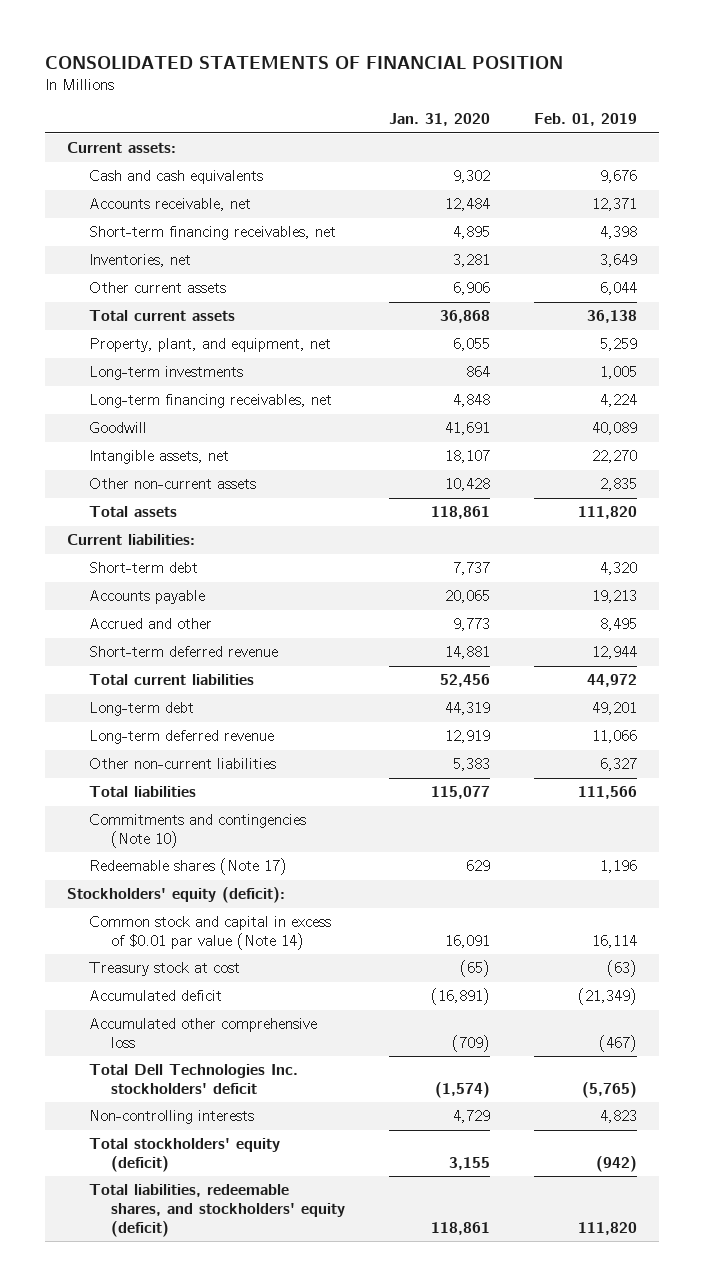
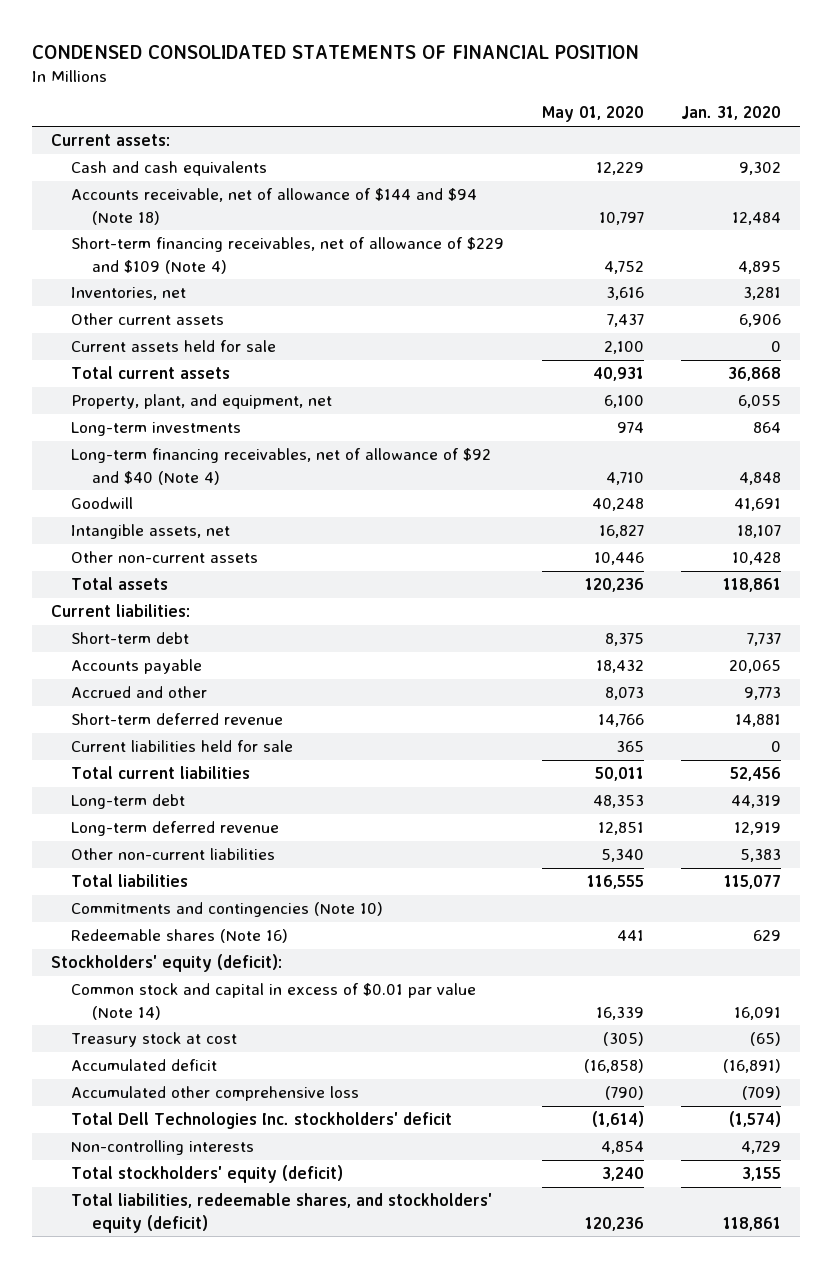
[45,56,564,70] CONSOLIDATED STATEMENTS OF FINANCIAL POSITION -> [32,44,640,59] CONDENSED CONSOLIDATED STATEMENTS OF FINANCIAL POSITION
[534,113,638,127] Feb. 01, 2019 -> none
none -> [541,106,644,123] May 01, 2020
[89,198,252,212] Accounts receivable, net -> [71,188,478,225] Accounts receivable, net of allowance of $144 and $94 (Note 18)
[89,226,337,241] Short-term financing receivables, net -> [71,237,505,274] Short-term financing receivables, net of allowance of $229 and $109 (Note 4)
none -> [71,340,277,353] Current assets held for sale
[89,394,333,409] Long-term financing receivables, net -> [71,448,492,485] Long-term financing receivables, net of allowance of $92 and $40 (Note 4)
none -> [71,740,294,753] Current liabilities held for sale
[89,858,288,876] Redeemable shares (Note 17) -> [71,929,289,944] Redeemable shares (Note 16)

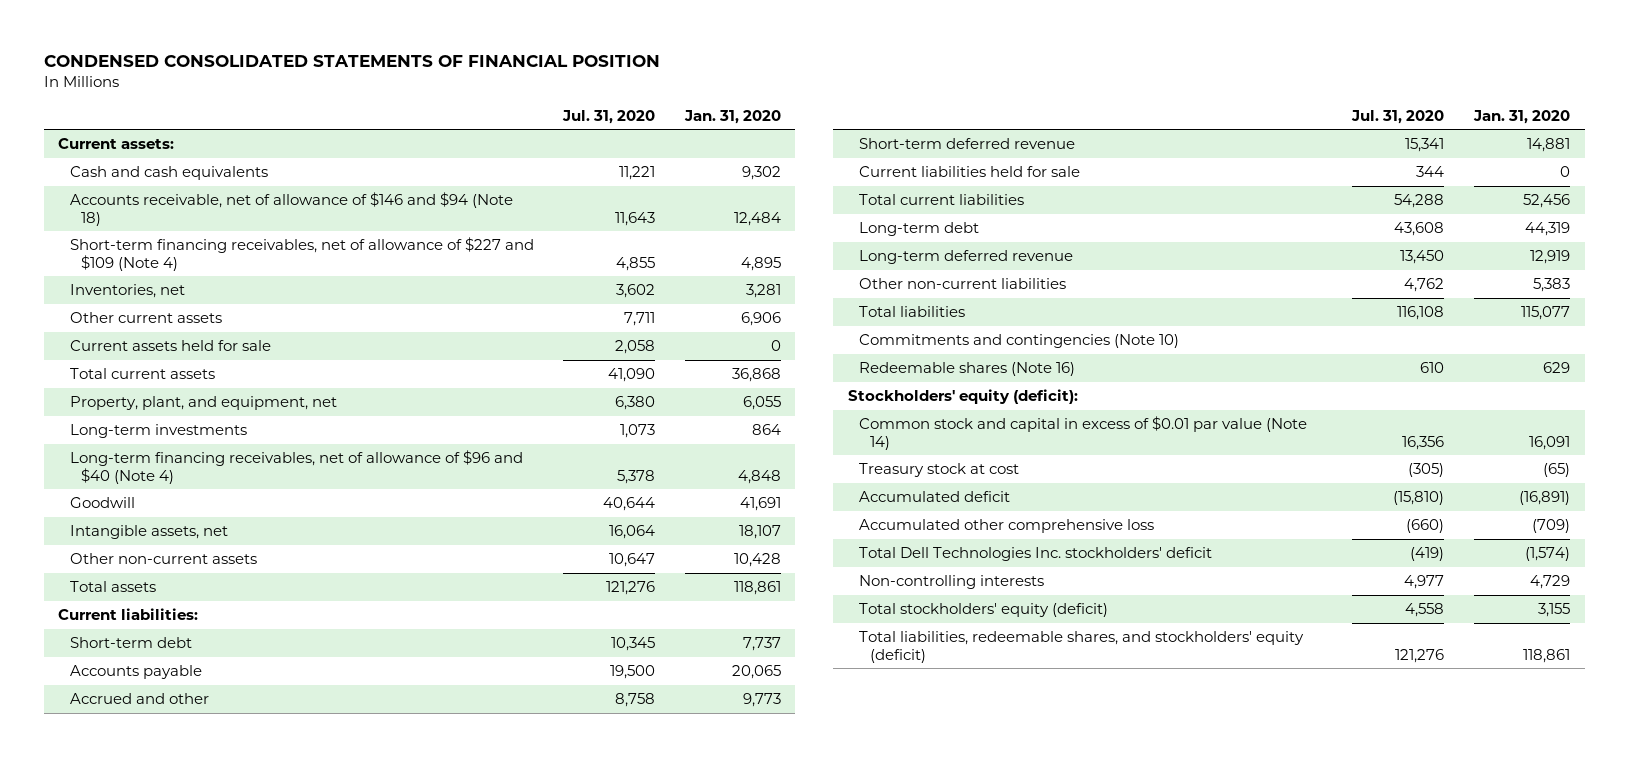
[541,106,644,123] May 01, 2020 -> none
none -> [562,109,656,124] Jul. 31, 2020
[71,188,478,225] Accounts receivable, net of allowance of $144 and $94 (Note 18) -> [69,191,513,226] Accounts receivable, net of allowance of $146 and $94 (Note 18)
[71,237,505,274] Short-term financing receivables, net of allowance of $229 and $109 (Note 4) -> [69,236,534,271] Short-term financing receivables, net of allowance of $227 and $109 (Note 4)
[71,448,492,485] Long-term financing receivables, net of allowance of $92 and $40 (Note 4) -> [69,449,523,484] Long-term financing receivables, net of allowance of $96 and $40 (Note 4)

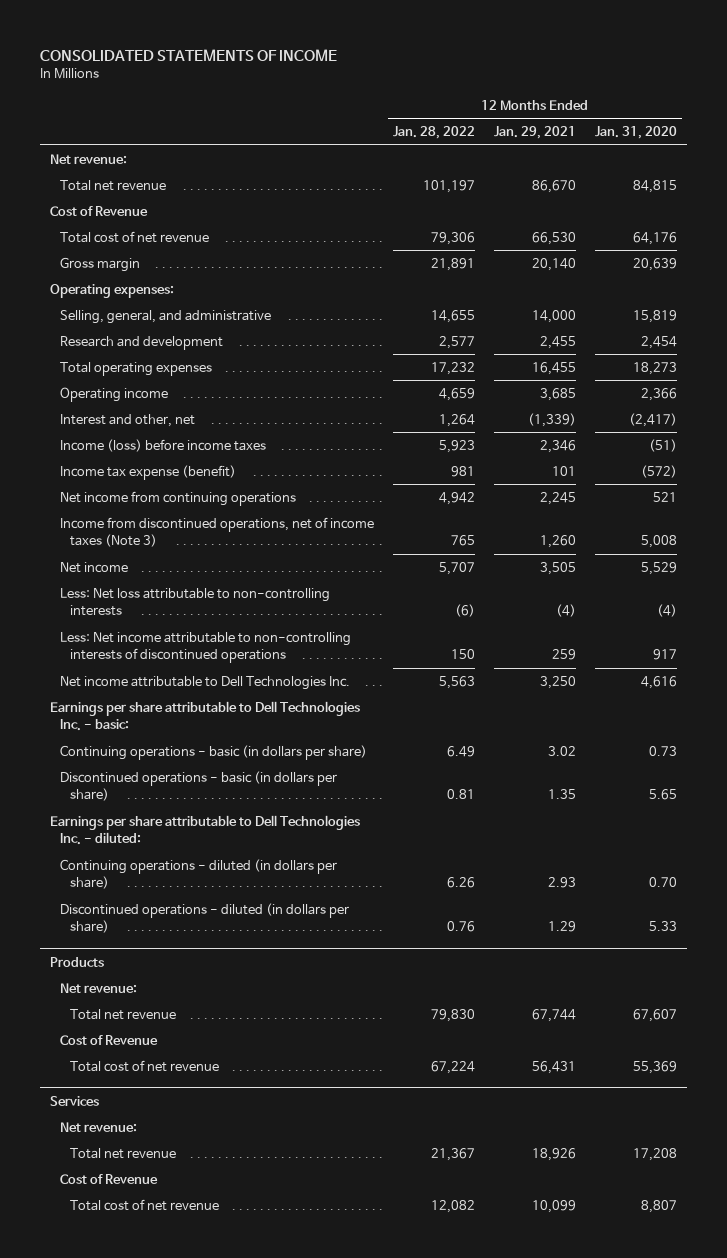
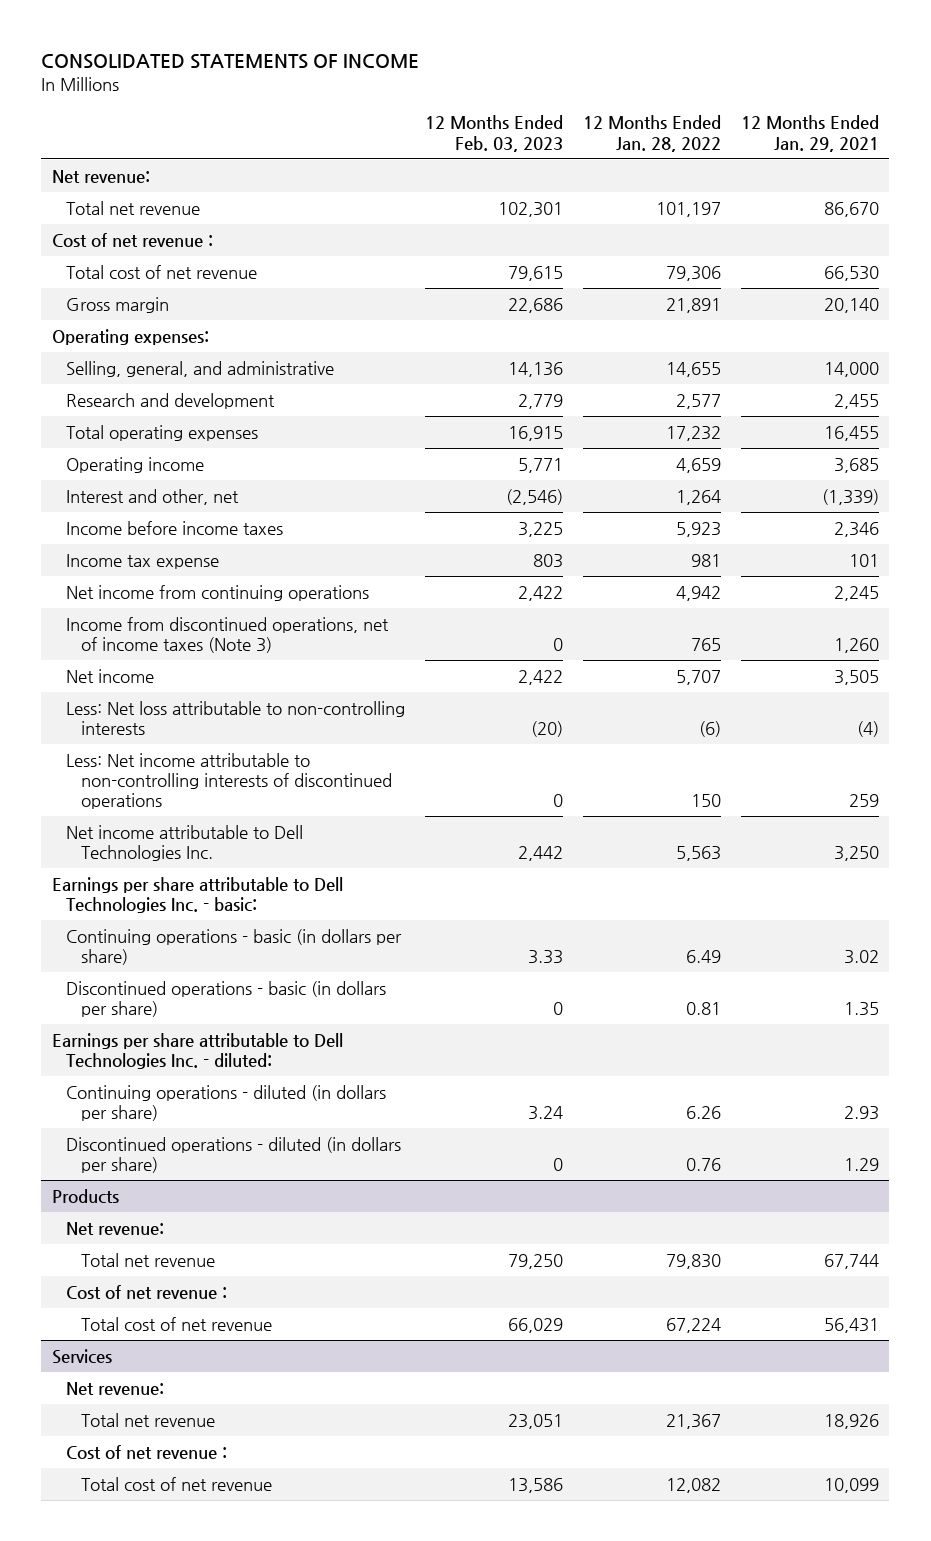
[595,126,678,140] Jan. 31, 2020 -> none
none -> [425,115,564,152] 12 Months Ended Feb. 03, 2023
[49,206,148,217] Cost of Revenue -> [51,232,213,247] Cost of net revenue :
[59,439,266,453] Income (loss) before income taxes -> [66,520,284,535] Income before income taxes
[59,465,236,481] Income tax expense (benefit) -> [66,553,220,569] Income tax expense
[59,1035,158,1046] Cost of Revenue -> [66,1284,228,1299] Cost of net revenue :
[59,1174,158,1185] Cost of Revenue -> [66,1444,228,1459] Cost of net revenue :

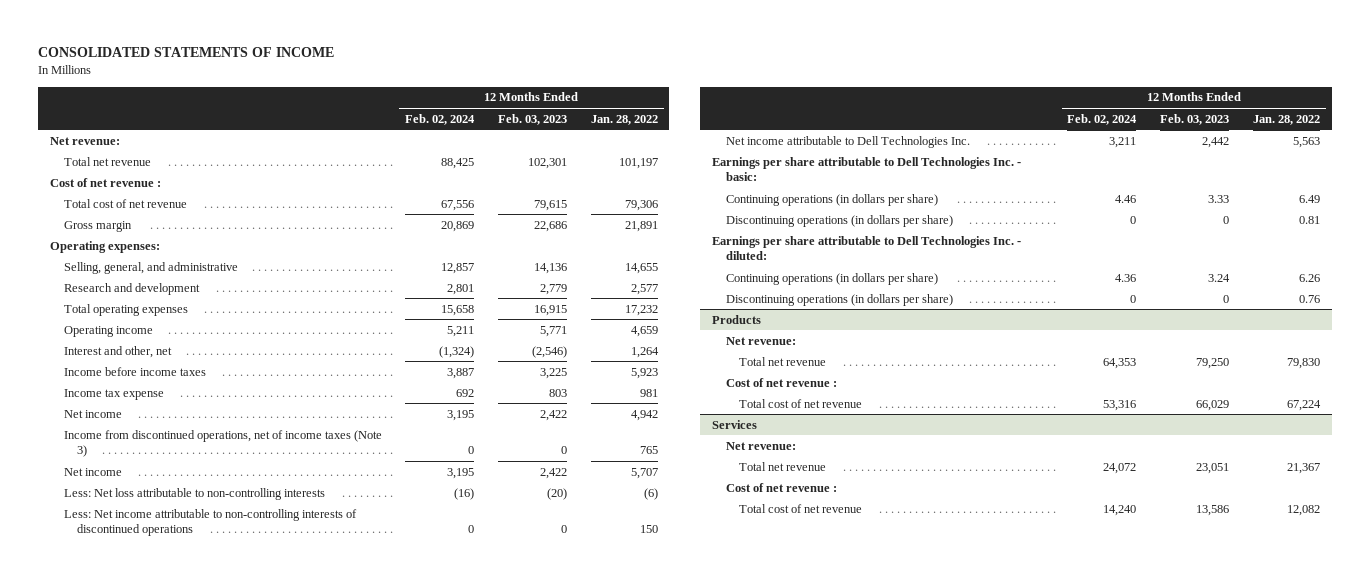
[741,115,880,152] 12 Months Ended Jan. 29, 2021 -> none
none -> [405,113,476,125] Feb. 02, 2024
[66,584,370,601] Net income from continuing operations -> [63,409,122,418] Net income
[66,928,403,965] Continuing operations - basic (in dollars per share) -> [725,193,938,206] Continuing operations (in dollars per share)
[66,980,387,1017] Discontinued operations - basic (in dollars per share) -> [725,214,953,227] Discontinuing operations (in dollars per share)
[66,1084,387,1121] Continuing operations - diluted (in dollars per share) -> [725,272,938,285] Continuing operations (in dollars per share)
[66,1136,402,1173] Discontinued operations - diluted (in dollars per share) -> [725,293,953,306] Discontinuing operations (in dollars per share)

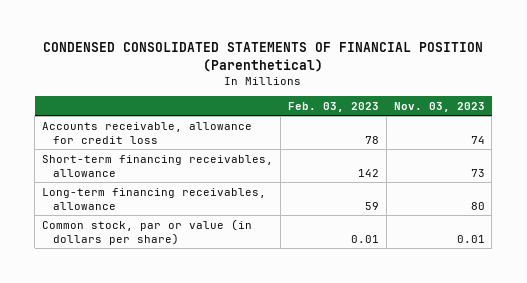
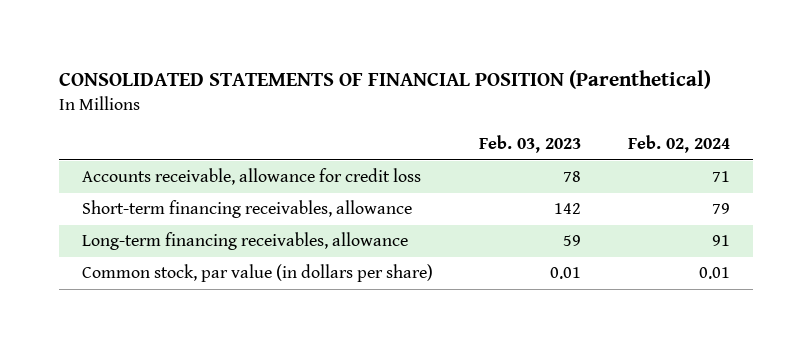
[43,42,484,72] CONDENSED CONSOLIDATED STATEMENTS OF FINANCIAL POSITION (Parenthetical) -> [58,70,711,90] CONSOLIDATED STATEMENTS OF FINANCIAL POSITION (Parenthetical)
[393,101,485,112] Nov. 03, 2023 -> none
none -> [627,135,730,154] Feb. 02, 2024
[42,218,253,245] Common stock, par or value (in dollars per share) -> [82,264,434,283] Common stock, par value (in dollars per share)

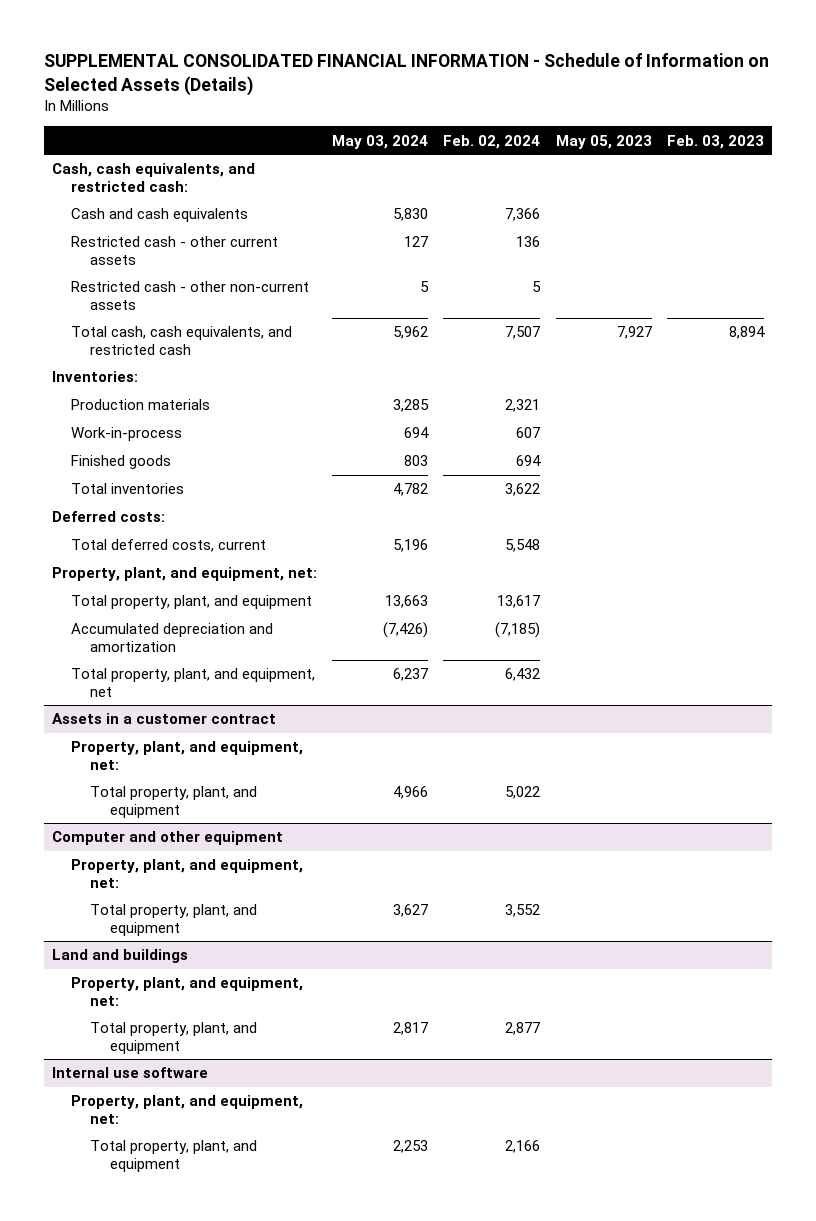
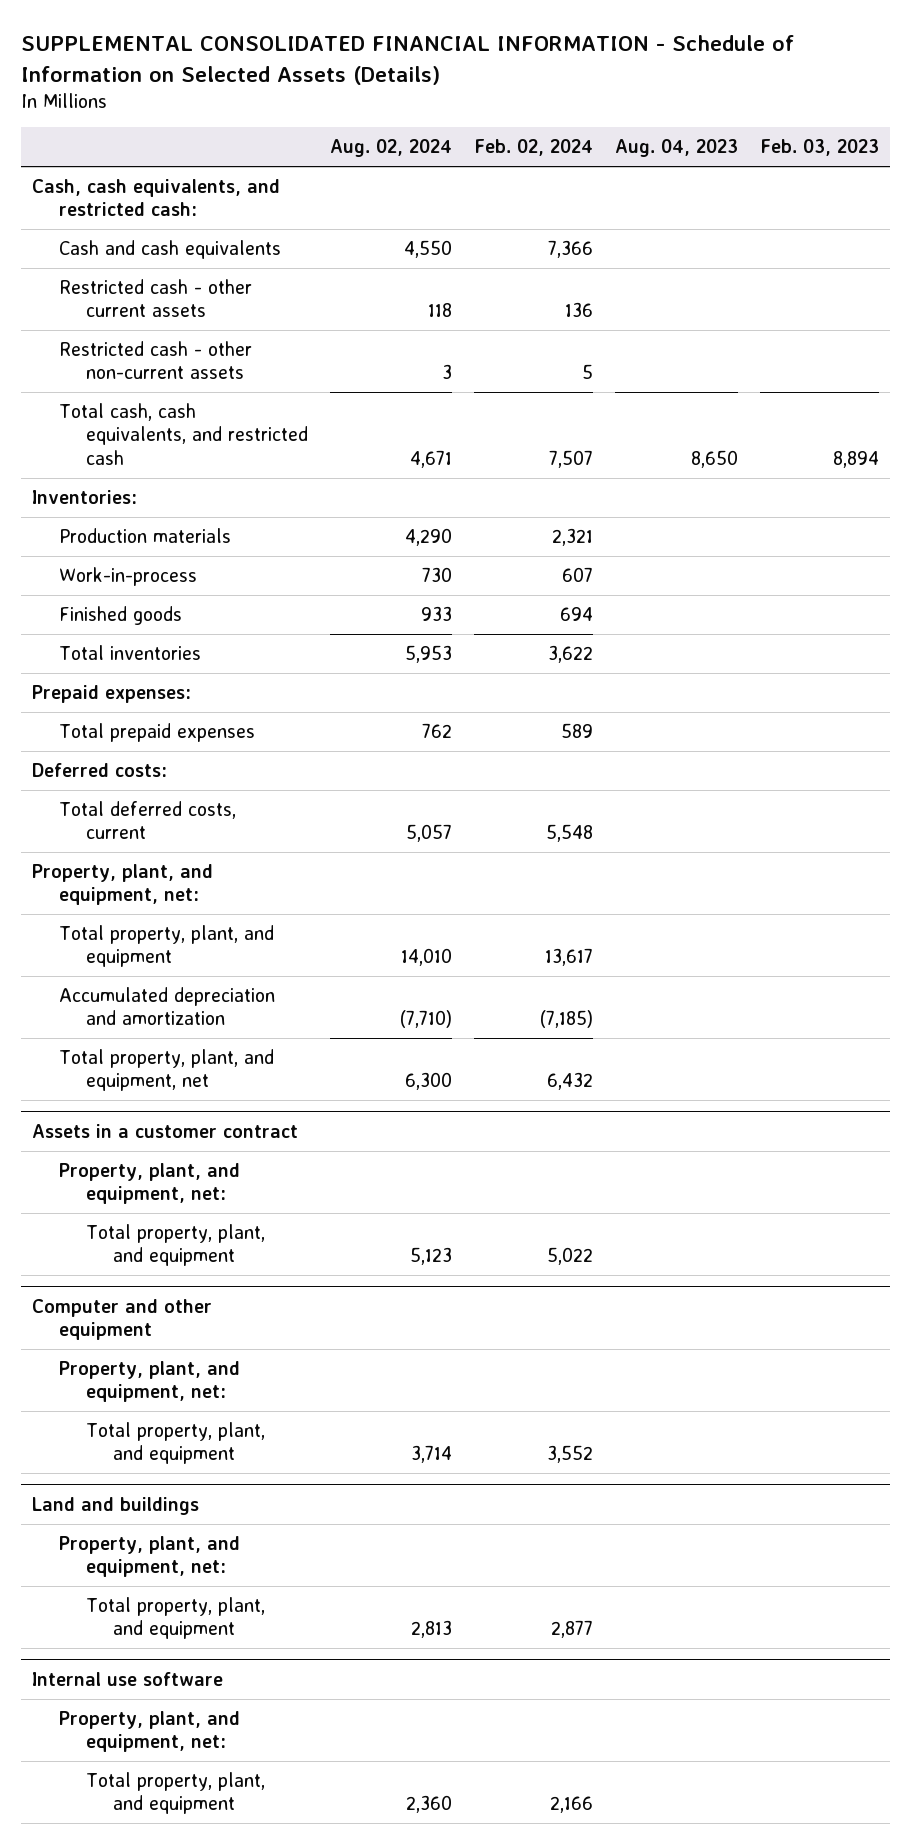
[331,134,428,149] May 03, 2024 -> none
[555,134,652,149] May 05, 2023 -> none
none -> [330,139,453,158] Aug. 02, 2024
none -> [615,139,739,158] Aug. 04, 2023
none -> [31,685,191,704] Prepaid expenses:
none -> [59,723,256,743] Total prepaid expenses

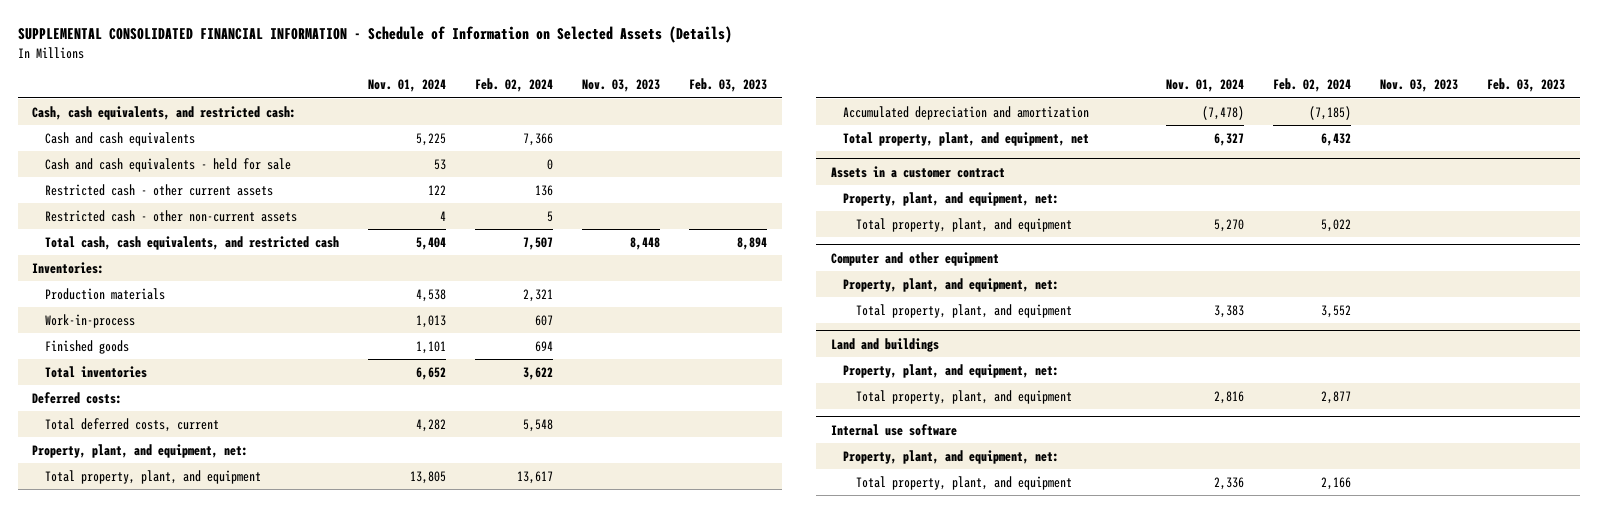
[330,139,453,158] Aug. 02, 2024 -> none
[615,139,739,158] Aug. 04, 2023 -> none
none -> [368,79,447,93] Nov. 01, 2024
none -> [582,79,661,93] Nov. 03, 2023
none -> [45,158,292,173] Cash and cash equivalents - held for sale
[31,685,191,704] Prepaid expenses: -> none
[59,723,256,743] Total prepaid expenses -> none

